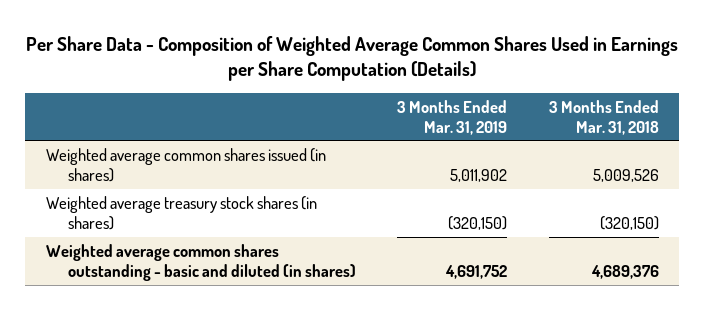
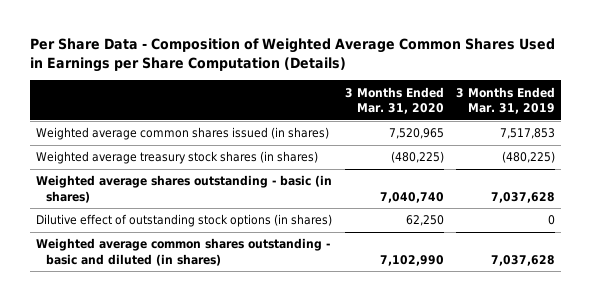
[548,99,659,135] 3 Months Ended Mar. 31, 2018 -> none
none -> [344,86,444,115] 3 Months Ended Mar. 31, 2020
[450,168,508,182] 5,011,902 -> [500,128,556,140] 7,517,853
[448,215,508,230] (320,150) -> [502,151,556,164] (480,225)
none -> [36,175,333,203] Weighted average shares outstanding - basic (in shares)
none -> [36,214,333,228] Dilutive effect of outstanding stock options (in shares)
[445,264,508,279] 4,691,752 -> [491,254,556,266] 7,037,628

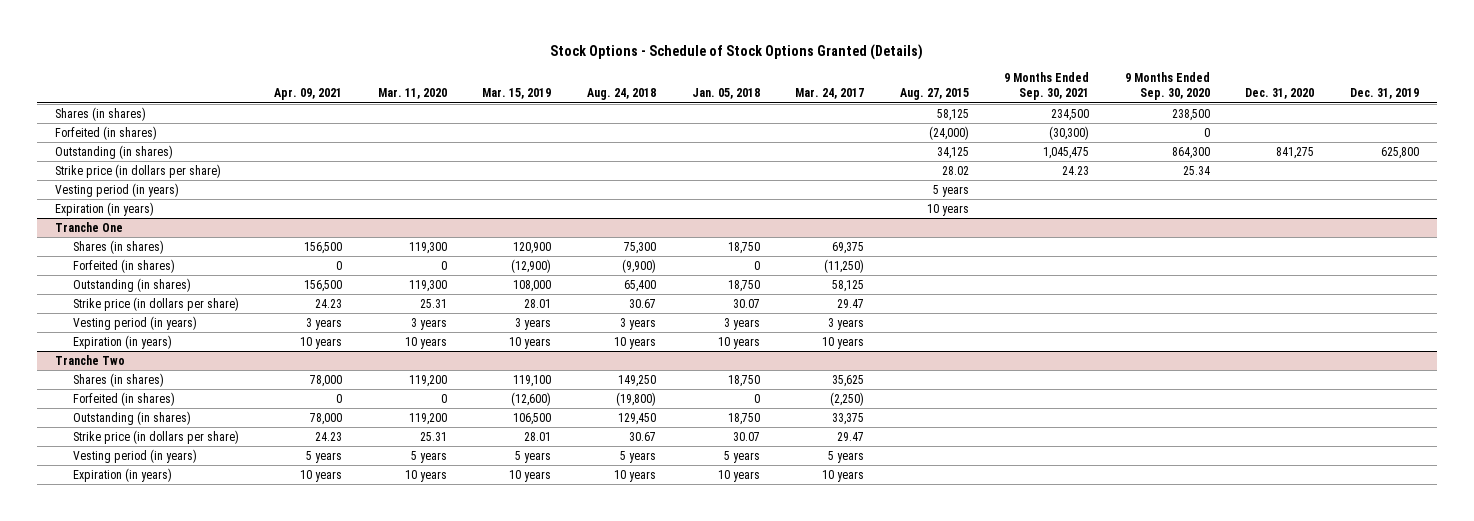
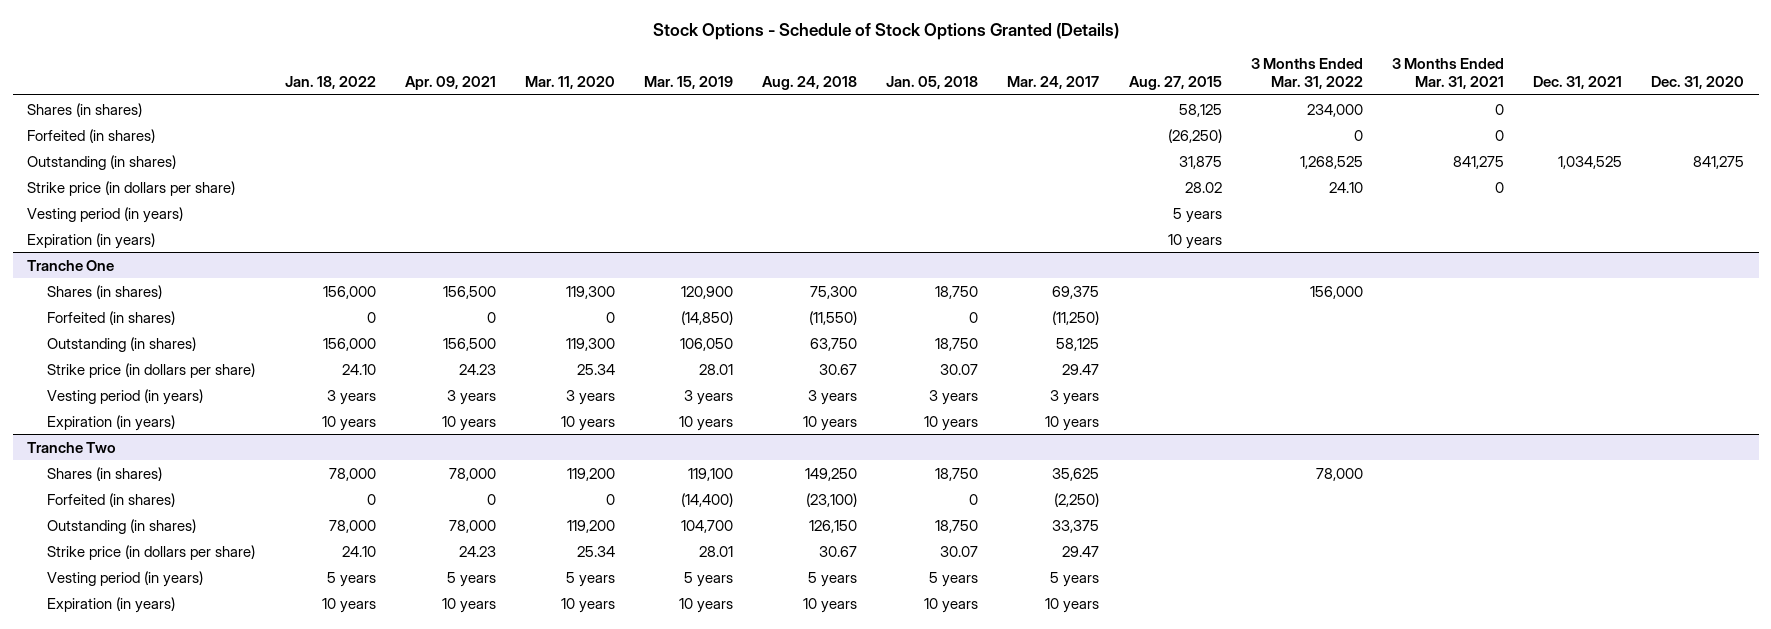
[1004,72,1090,101] 9 Months Ended Sep. 30, 2021 -> none
[1124,72,1210,101] 9 Months Ended Sep. 30, 2020 -> none
[1349,88,1419,100] Dec. 31, 2019 -> none
none -> [284,75,376,89] Jan. 18, 2022
none -> [1250,58,1363,89] 3 Months Ended Mar. 31, 2022
none -> [1391,58,1504,89] 3 Months Ended Mar. 31, 2021
none -> [1533,75,1623,89] Dec. 31, 2021
[928,125,969,140] (24,000) -> [1167,128,1222,143] (26,250)
[936,146,969,159] 34,125 -> [1178,155,1222,169] 31,875
[511,258,552,273] (12,900) -> [681,310,734,325] (14,850)
[621,258,656,273] (9,900) -> [809,310,858,325] (11,550)
[513,279,552,292] 108,000 -> [680,337,734,351] 106,050
[623,279,656,292] 65,400 -> [810,337,858,351] 63,750
[419,298,447,308] 25.31 -> [576,363,615,375] 25.34
[511,391,552,406] (12,600) -> [681,492,734,507] (14,400)
[615,391,656,406] (19,800) -> [806,492,858,507] (23,100)
[513,412,552,425] 106,500 -> [681,519,734,533] 104,700
[617,412,656,425] 129,450 -> [809,519,858,533] 126,150
[419,431,447,441] 25.31 -> [576,545,615,557] 25.34

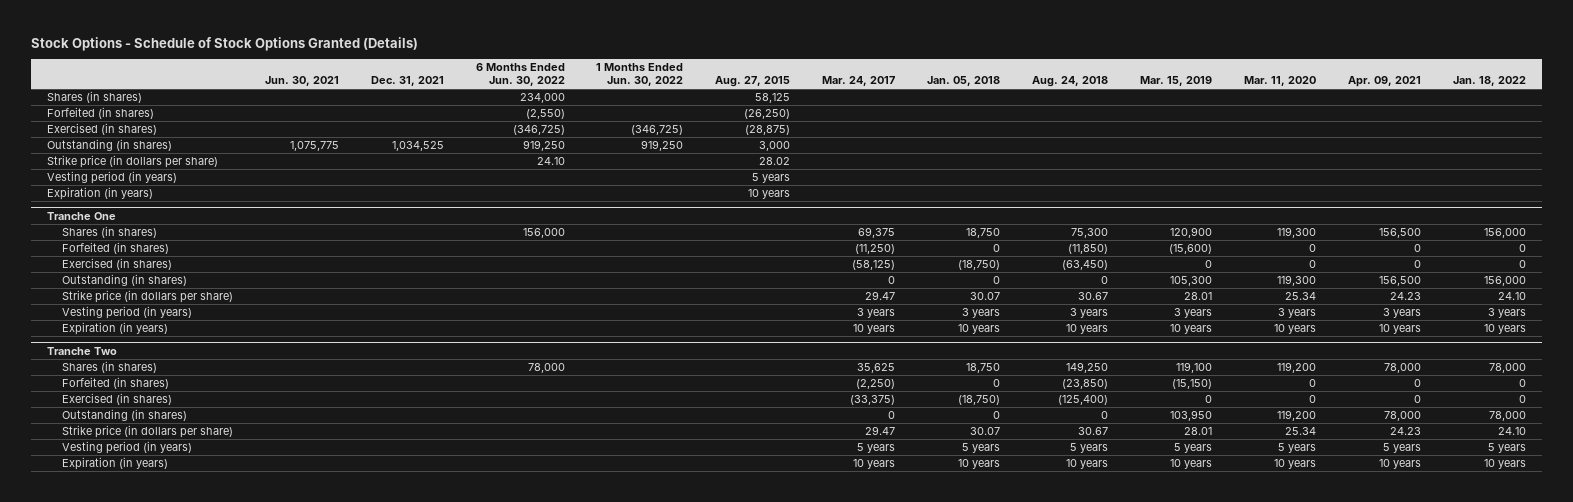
[1250,58,1363,89] 3 Months Ended Mar. 31, 2022 -> none
[1391,58,1504,89] 3 Months Ended Mar. 31, 2021 -> none
[1651,75,1745,89] Dec. 31, 2020 -> none
none -> [264,76,339,87] Jun. 30, 2021
none -> [475,63,565,87] 6 Months Ended Jun. 30, 2022
none -> [596,63,684,87] 1 Months Ended Jun. 30, 2022
none -> [46,123,157,136] Exercised (in shares)
[1178,155,1222,169] 31,875 -> [759,141,791,152] 3,000
[681,310,734,325] (14,850) -> [1168,244,1212,255] (15,600)
[809,310,858,325] (11,550) -> [1068,244,1109,255] (11,850)
none -> [61,258,172,271] Exercised (in shares)
[680,337,734,351] 106,050 -> [1169,276,1212,287] 105,300
[810,337,858,351] 63,750 -> [1101,276,1109,285] 0
[935,337,979,351] 18,750 -> [993,276,1001,285] 0
[1056,337,1100,351] 58,125 -> [888,276,896,285] 0
[681,492,734,507] (14,400) -> [1171,379,1212,390] (15,150)
[806,492,858,507] (23,100) -> [1062,379,1109,390] (23,850)
none -> [61,393,172,406] Exercised (in shares)
[681,519,734,533] 104,700 -> [1169,410,1212,422] 103,950
[809,519,858,533] 126,150 -> [1101,411,1109,420] 0
[935,519,979,533] 18,750 -> [993,411,1001,420] 0
[1052,519,1100,533] 33,375 -> [888,411,896,420] 0

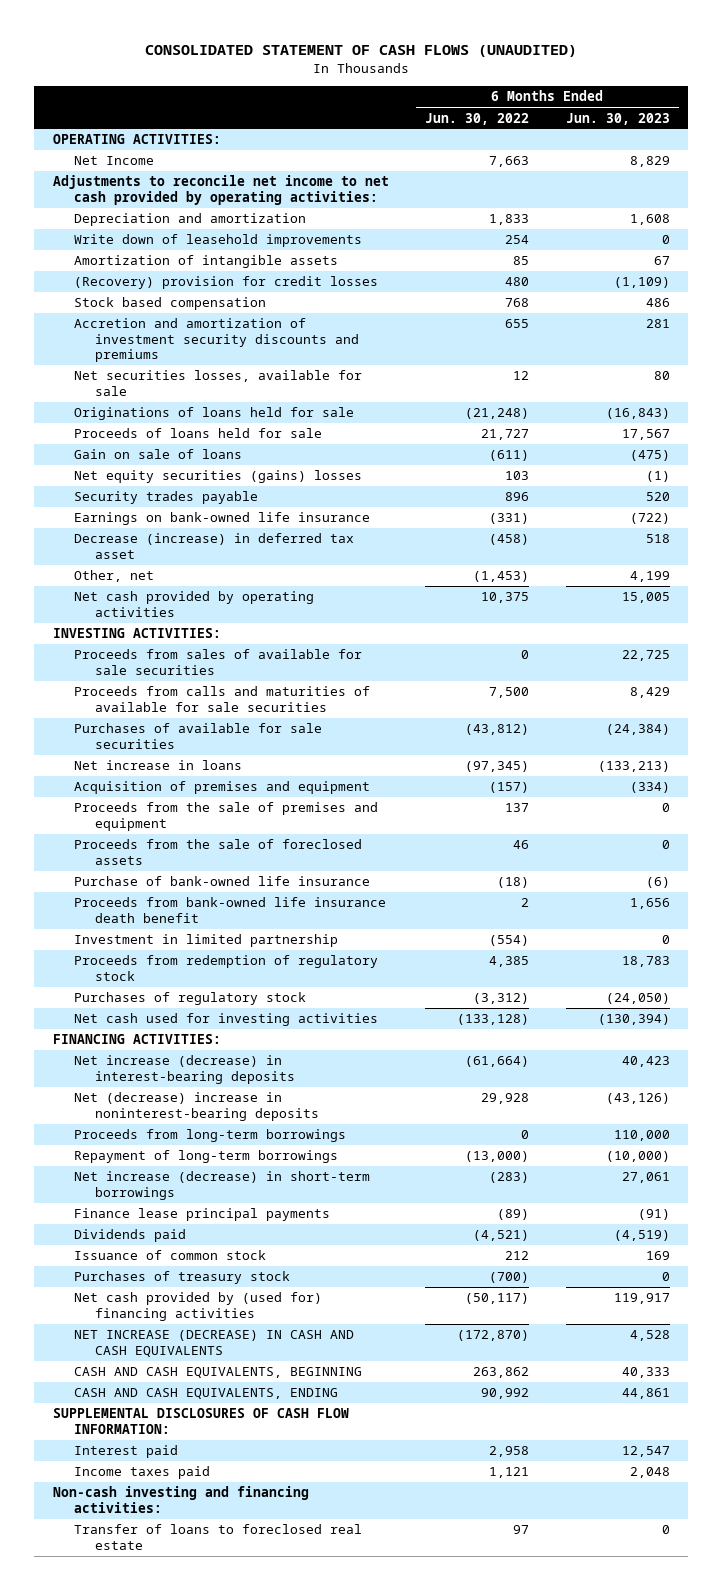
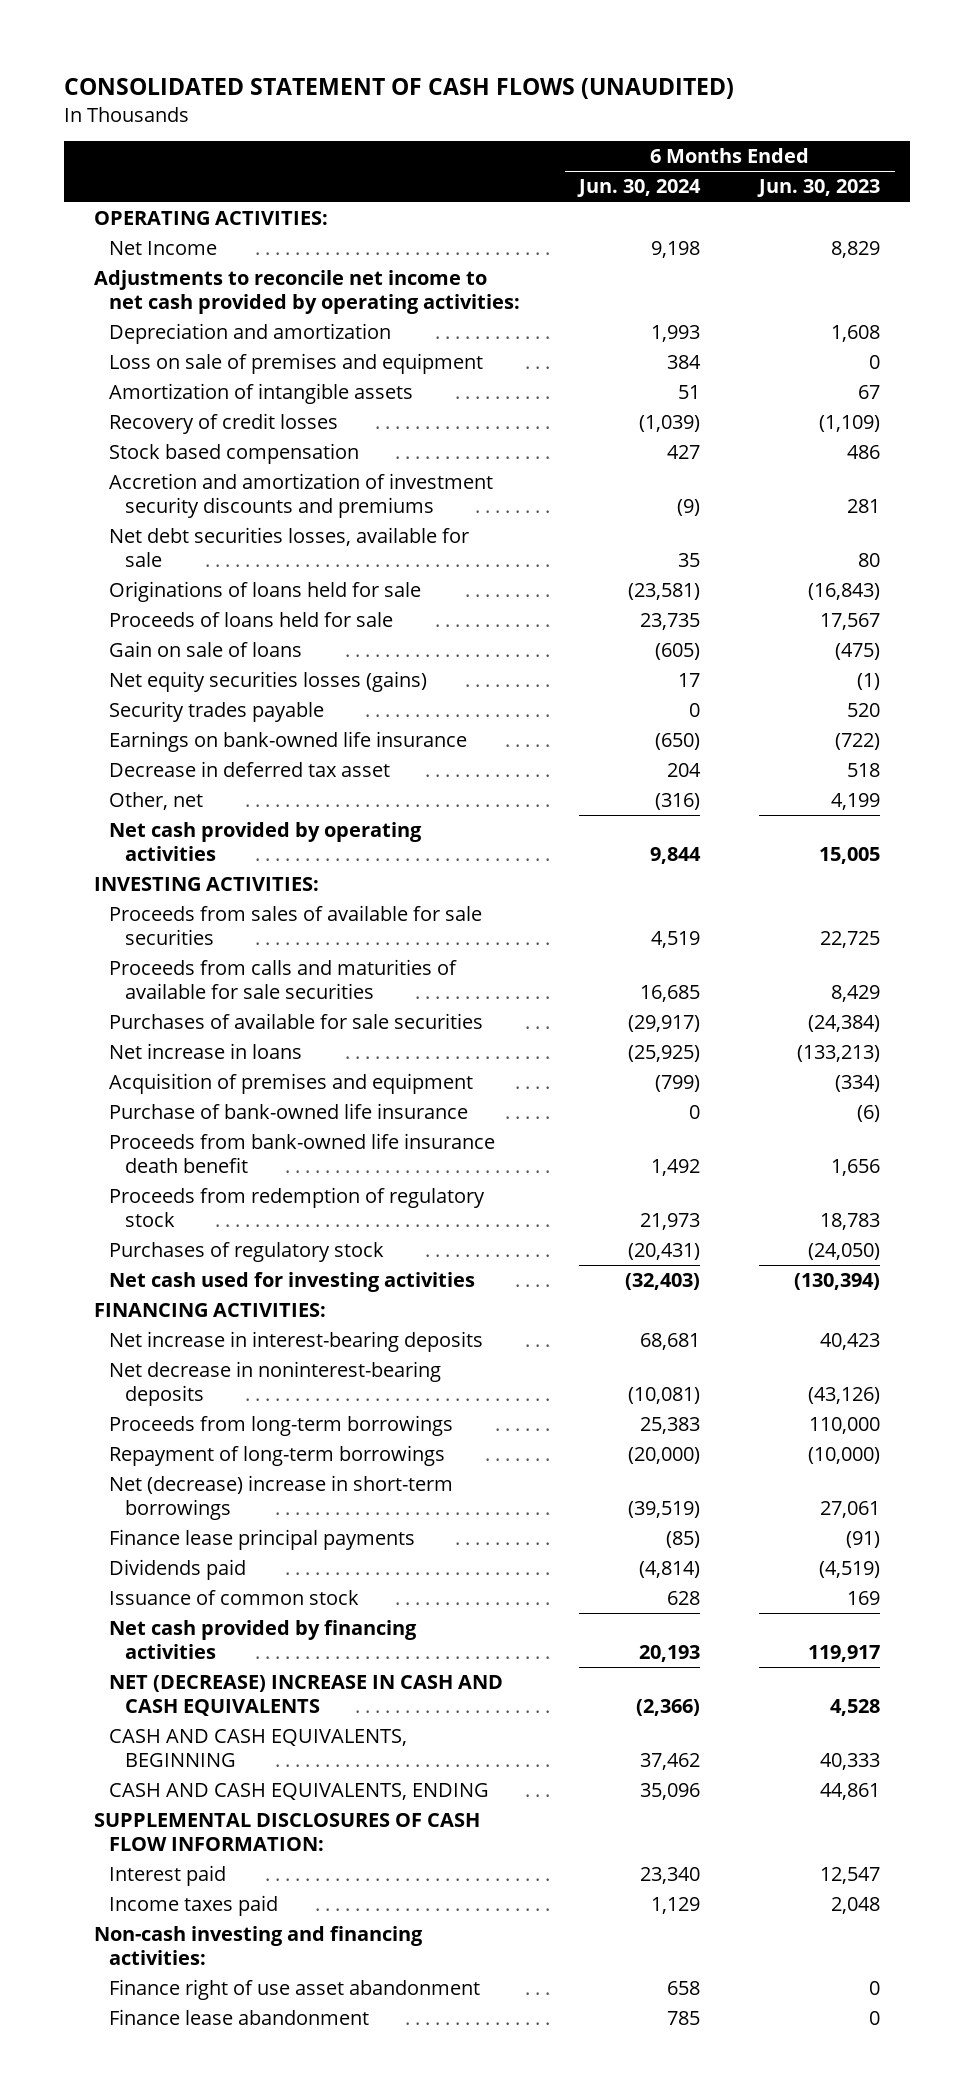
[425,112,530,125] Jun. 30, 2022 -> none
none -> [577,179,702,198] Jun. 30, 2024
[73,234,362,248] Write down of leasehold improvements -> none
none -> [109,353,484,375] Loss on sale of premises and equipment
[73,276,378,290] (Recovery) provision for credit losses -> [109,413,339,435] Recovery of credit losses
[73,370,362,396] Net securities losses, available for sale -> [109,527,470,568] Net debt securities losses, available for sale
[73,470,362,484] Net equity securities (gains) losses -> [109,671,428,693] Net equity securities losses (gains)
[73,533,354,559] Decrease (increase) in deferred tax asset -> [109,761,391,778] Decrease in deferred tax asset
[73,802,378,831] Proceeds from the sale of premises and equipment -> none
[73,839,362,865] Proceeds from the sale of foreclosed assets -> none
[73,934,338,948] Investment in limited partnership -> none
[73,1055,295,1084] Net increase (decrease) in interest-bearing deposits -> [109,1331,484,1353] Net increase in interest-bearing deposits
[73,1092,319,1121] Net (decrease) increase in noninterest-bearing deposits -> [109,1361,442,1407] Net decrease in noninterest-bearing deposits
[73,1171,370,1200] Net increase (decrease) in short-term borrowings -> [109,1475,454,1521] Net (decrease) increase in short-term borrowings
[73,1271,290,1285] Purchases of treasury stock -> none
[73,1292,322,1321] Net cash provided by (used for) financing activities -> [109,1620,418,1660] Net cash provided by financing activities
[73,1330,354,1357] NET INCREASE (DECREASE) IN CASH AND CASH EQUIVALENTS -> [109,1675,504,1717] NET (DECREASE) INCREASE IN CASH AND CASH EQUIVALENTS
[73,1524,362,1550] Transfer of loans to foreclosed real estate -> none
none -> [109,1979,481,2001] Finance right of use asset abandonment
none -> [109,2009,370,2026] Finance lease abandonment

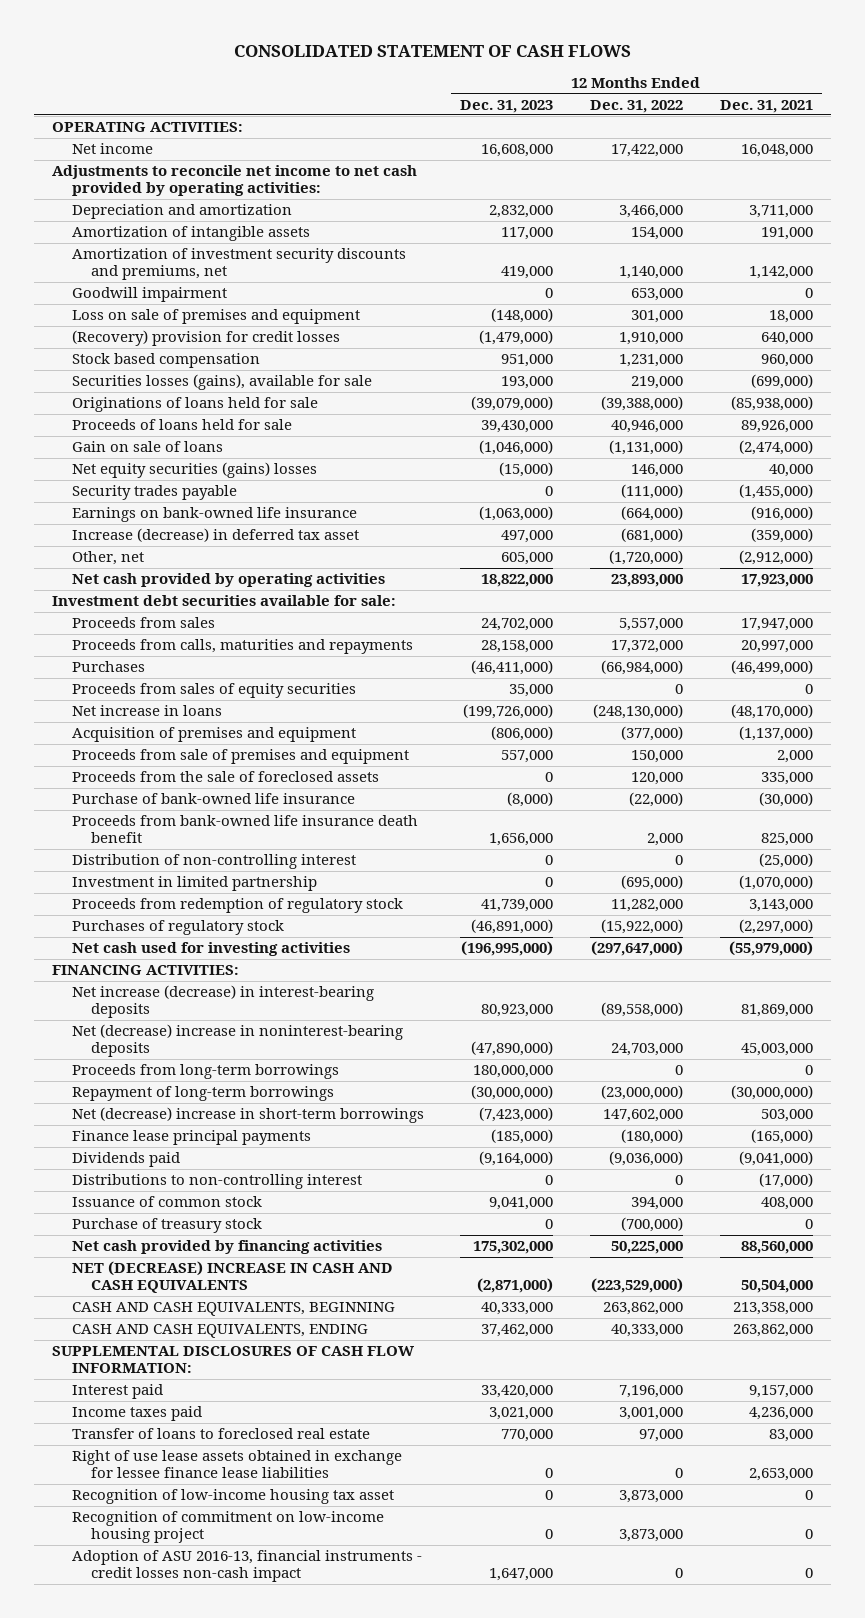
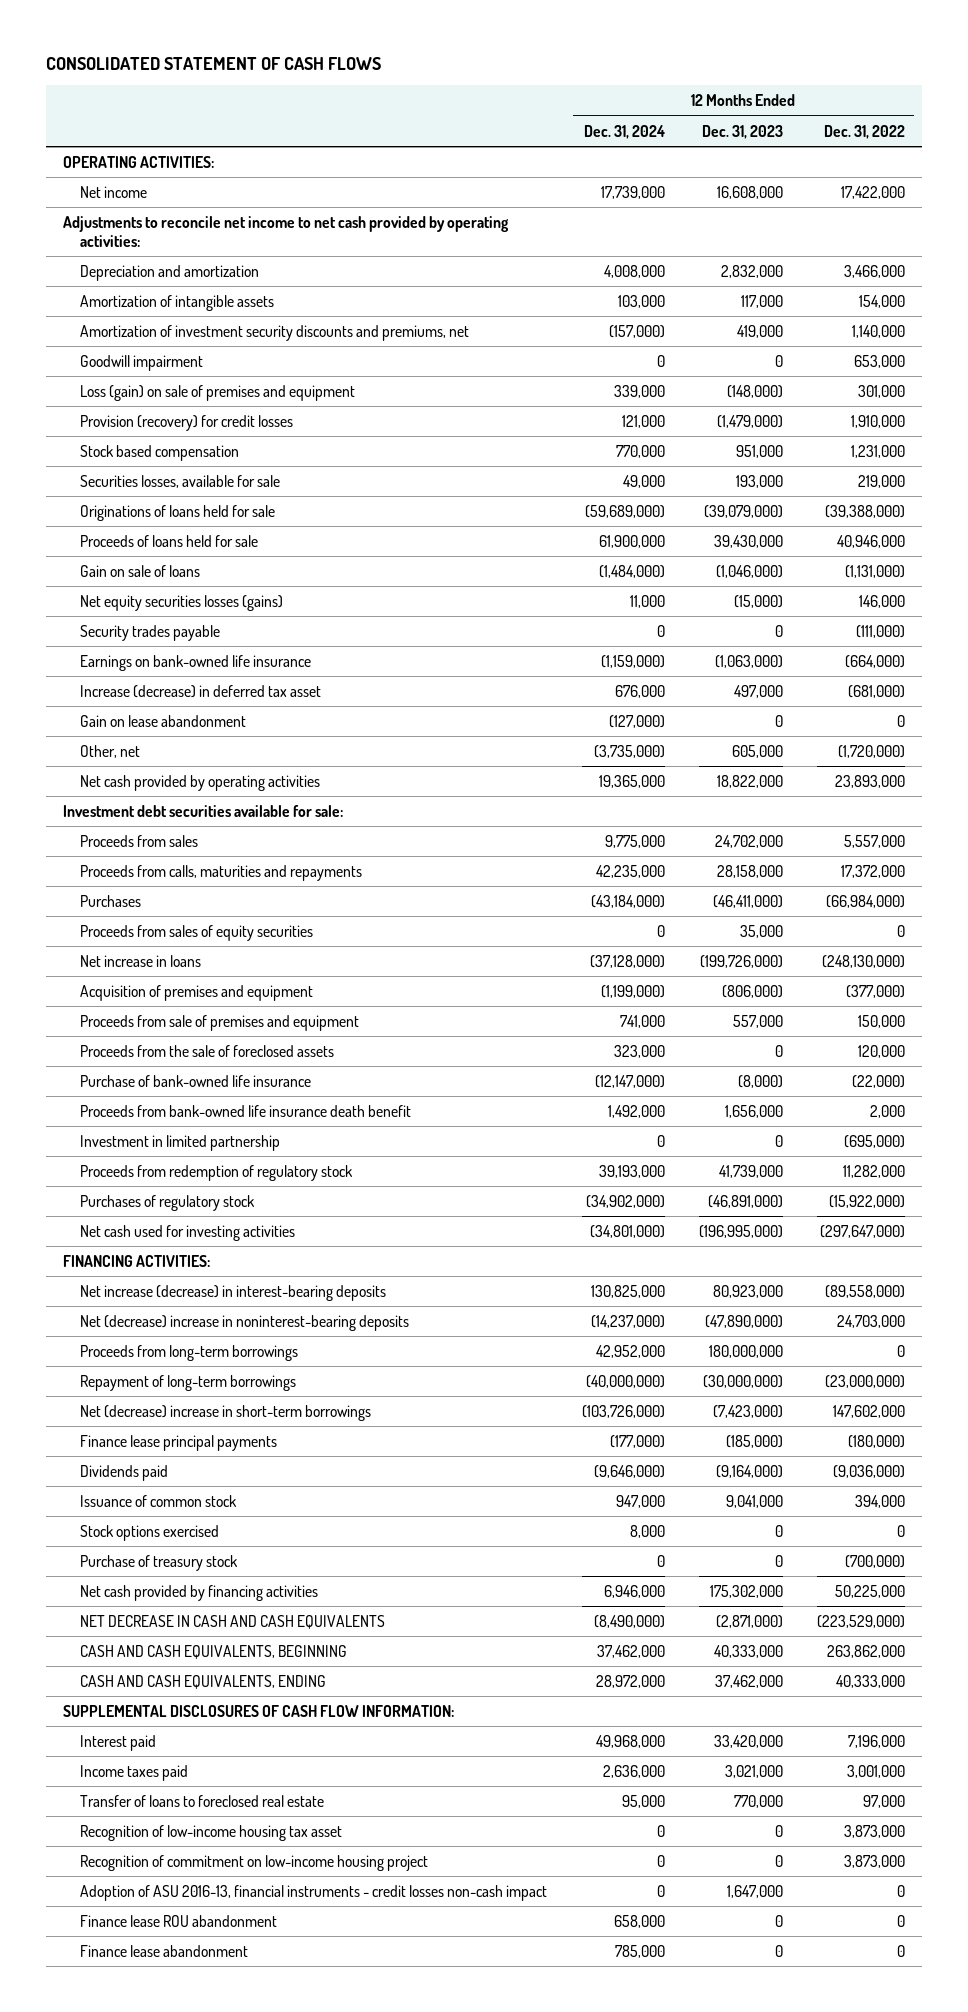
[719,99,813,113] Dec. 31, 2021 -> none
none -> [583,124,665,139] Dec. 31, 2024
[71,309,360,325] Loss on sale of premises and equipment -> [80,384,356,401] Loss (gain) on sale of premises and equipment
[71,330,340,347] (Recovery) provision for credit losses -> [80,414,294,431] Provision (recovery) for credit losses
[71,374,372,391] Securities losses (gains), available for sale -> [80,474,281,488] Securities losses, available for sale
[71,462,317,479] Net equity securities (gains) losses -> [80,594,284,611] Net equity securities losses (gains)
none -> [80,714,247,727] Gain on lease abandonment
[71,854,356,870] Distribution of non-controlling interest -> none
[71,1174,362,1190] Distributions to non-controlling interest -> none
none -> [80,1524,220,1541] Stock options exercised
[71,1261,393,1294] NET (DECREASE) INCREASE IN CASH AND CASH EQUIVALENTS -> [80,1614,386,1629] NET DECREASE IN CASH AND CASH EQUIVALENTS
[71,1450,402,1479] Right of use lease assets obtained in exchange for lessee finance lease liabilities -> none
none -> [80,1914,278,1927] Finance lease ROU abandonment
none -> [80,1944,249,1957] Finance lease abandonment

